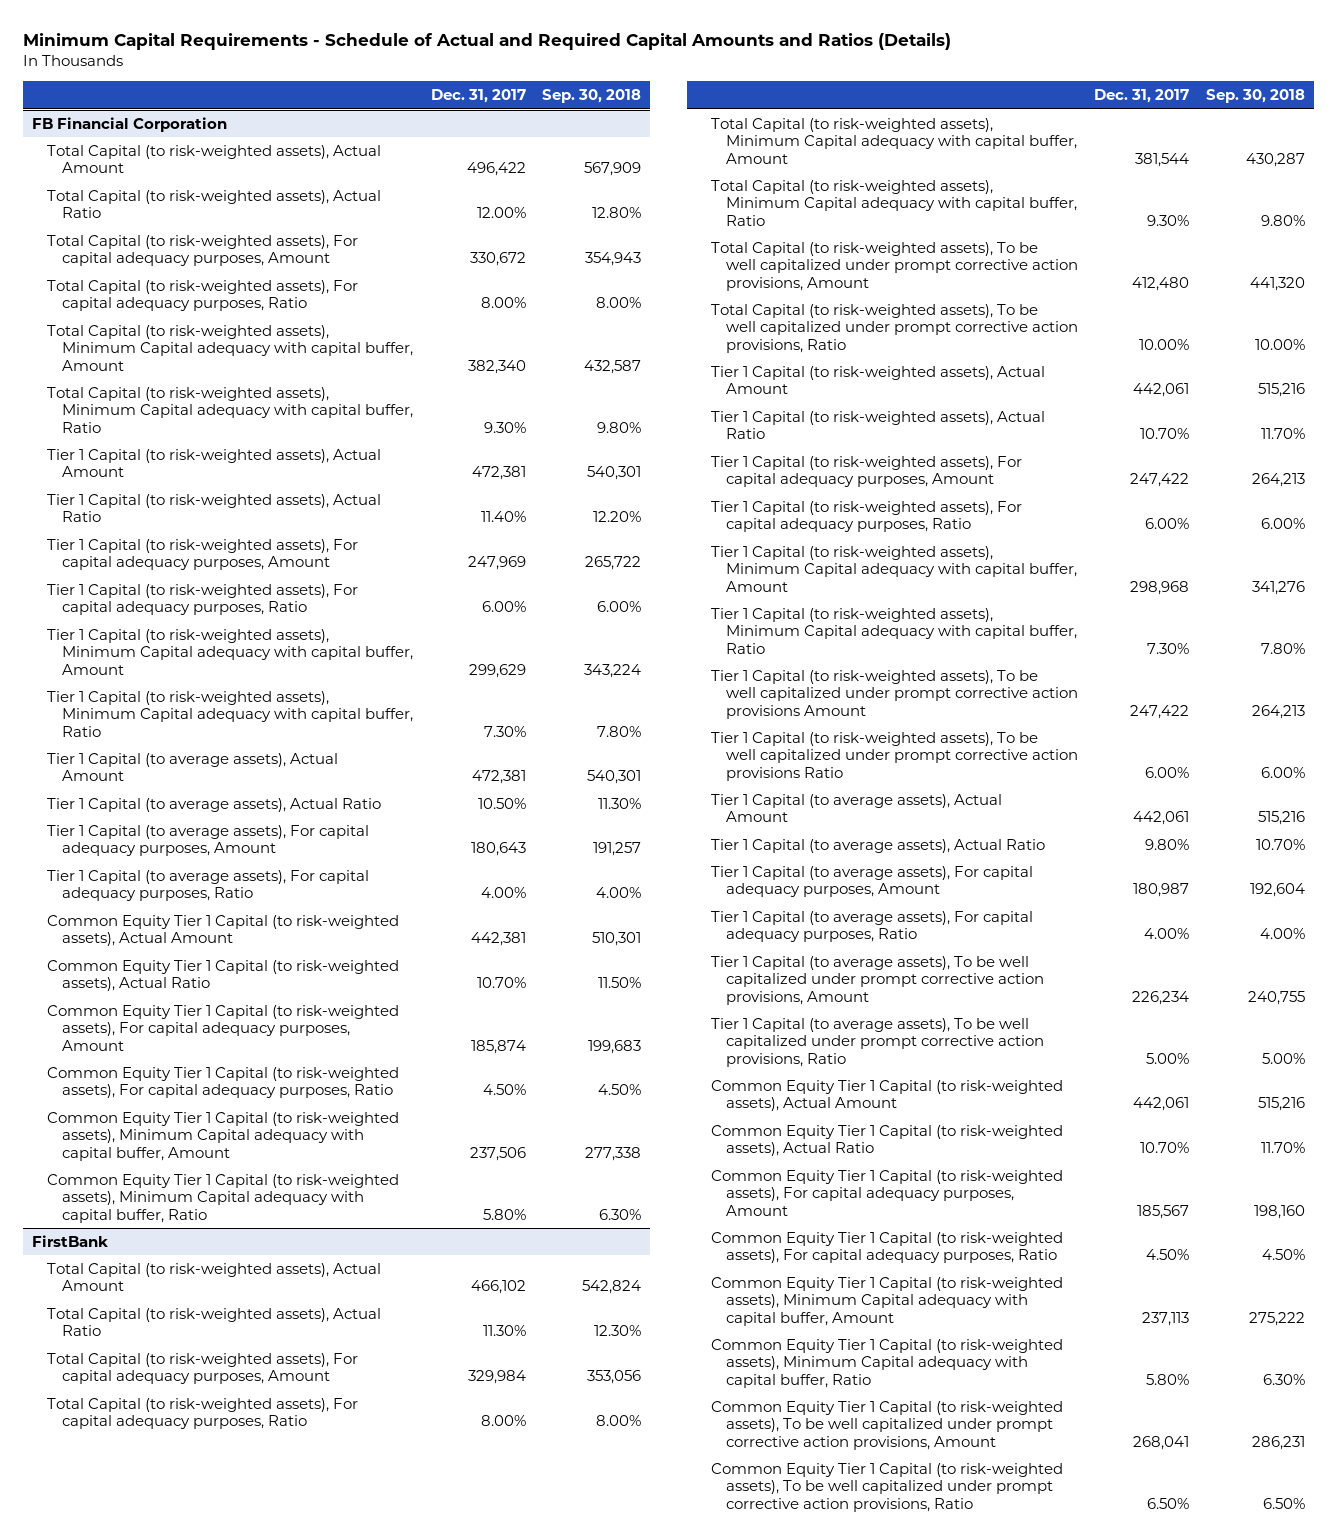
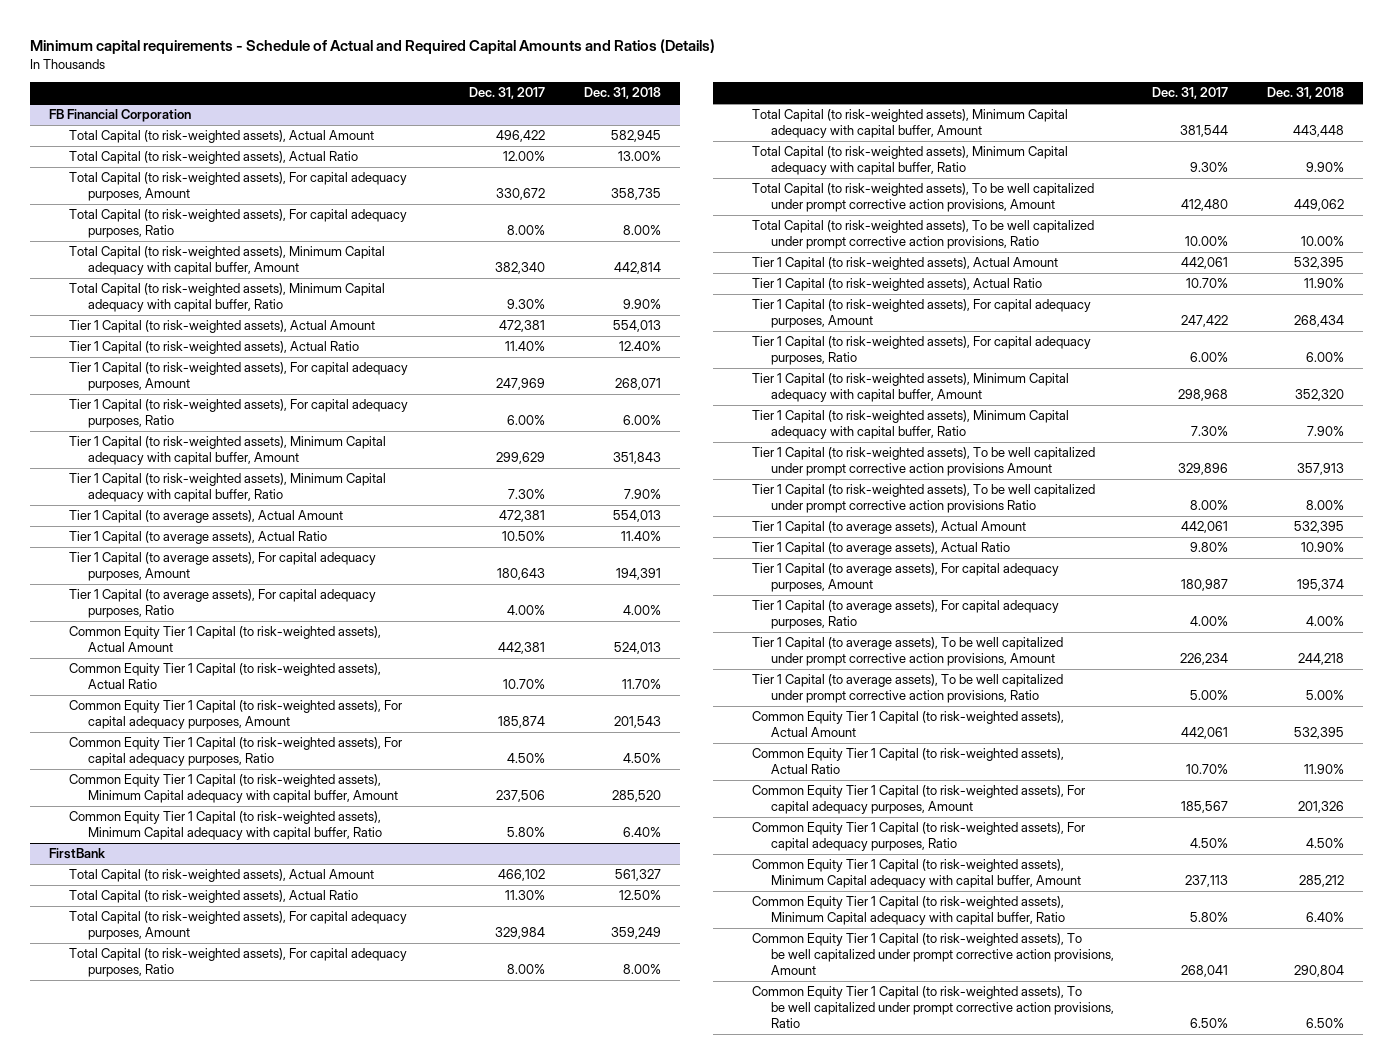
[23,33,952,51] Minimum Capital Requirements - Schedule of Actual and Required Capital Amounts and Ratios (Details) -> [30,38,716,54] Minimum capital requirements - Schedule of Actual and Required Capital Amounts and Ratios (Details)
[542,89,642,104] Sep. 30, 2018 -> none
none -> [583,87,661,100] Dec. 31, 2018
[1130,704,1190,719] 247,422 -> [1178,463,1229,476] 329,896
[1145,766,1190,778] 6.00% -> [1190,500,1229,511] 8.00%

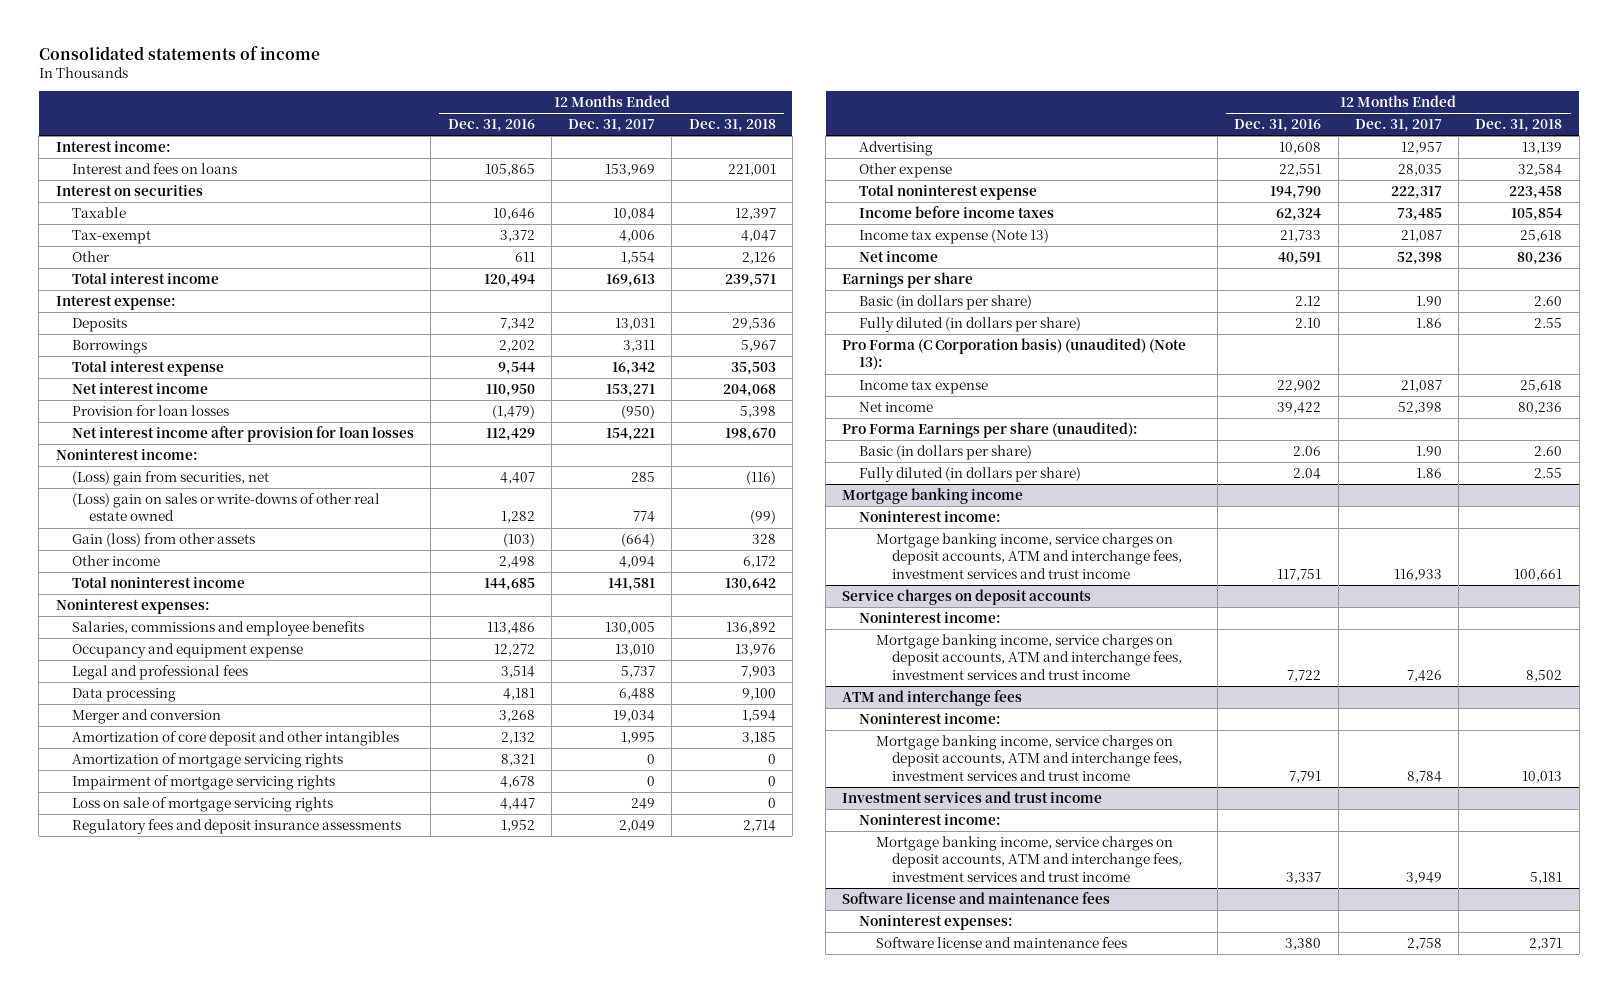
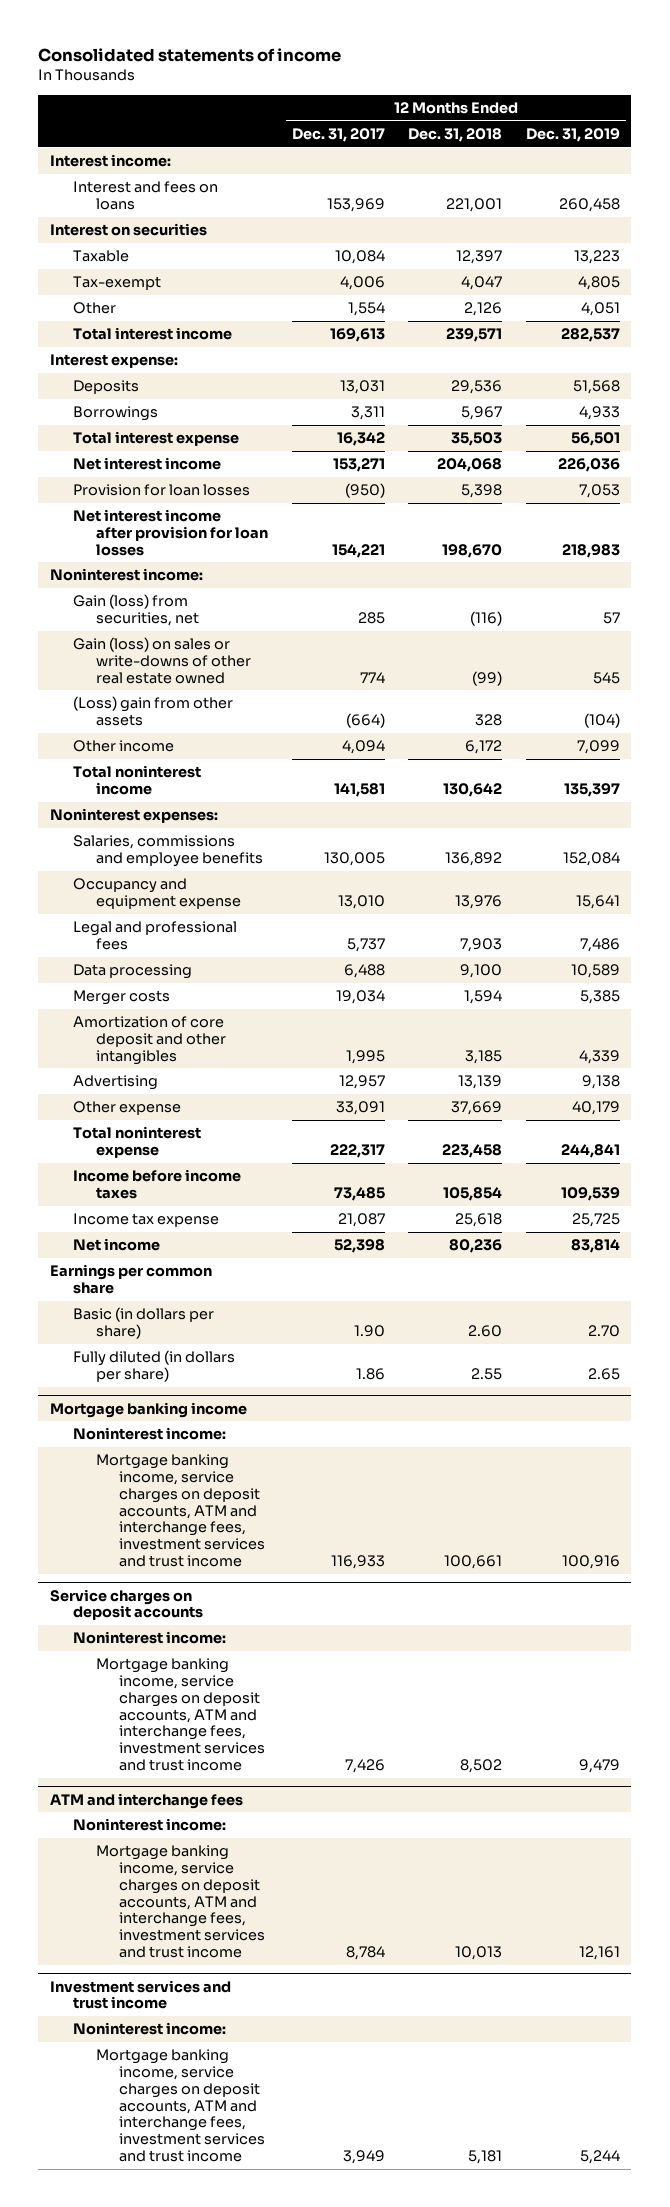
[447,119,535,133] Dec. 31, 2016 -> none
none -> [525,128,620,143] Dec. 31, 2019
[72,470,270,486] (Loss) gain from securities, net -> [73,594,200,627] Gain (loss) from securities, net
[72,492,381,522] (Loss) gain on sales or write-downs of other real estate owned -> [73,637,252,684] Gain (loss) on sales or write-downs of other real estate owned
[72,532,256,547] Gain (loss) from other assets -> [73,696,234,727] (Loss) gain from other assets
[72,708,222,724] Merger and conversion -> [73,990,171,1006] Merger costs
[72,752,344,768] Amortization of mortgage servicing rights -> none
[72,774,336,790] Impairment of mortgage servicing rights -> none
[72,796,334,812] Loss on sale of mortgage servicing rights -> none
[72,818,402,834] Regulatory fees and deposit insurance assessments -> none
[1397,163,1442,176] 28,035 -> [335,1101,385,1116] 33,091
[1518,163,1563,176] 32,584 -> [451,1101,503,1116] 37,669
[858,228,1049,244] Income tax expense (Note 13) -> none
[858,250,938,262] Net income -> none
[842,271,974,288] Earnings per share -> none
[858,294,1032,310] Basic (in dollars per share) -> none
[858,316,1081,332] Fully diluted (in dollars per share) -> none
[842,337,1187,371] Pro Forma (C Corporation basis) (unaudited) (Note 13): -> none
[842,421,1139,438] Pro Forma Earnings per share (unaudited): -> none
none -> [49,1264,212,1295] Earnings per common share
[842,891,1111,904] Software license and maintenance fees -> none
[858,914,1013,930] Noninterest expenses: -> none
[875,936,1127,948] Software license and maintenance fees -> none

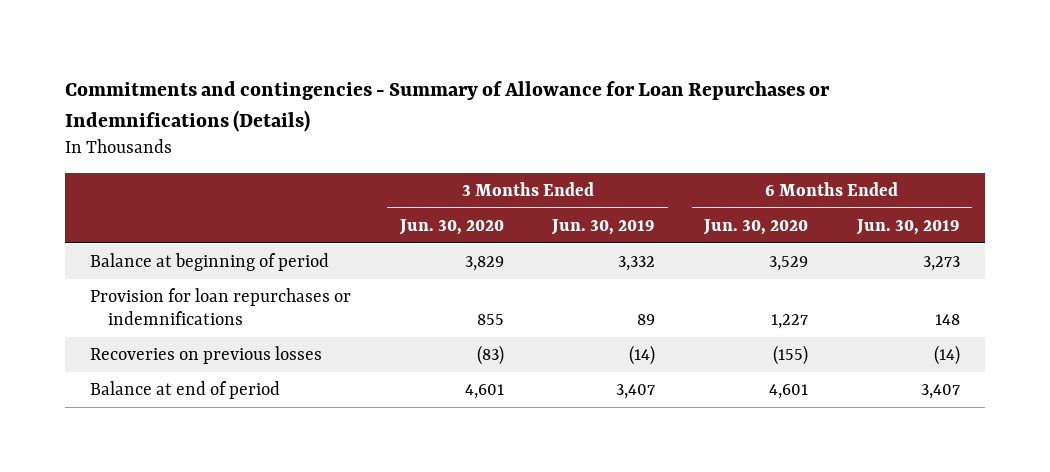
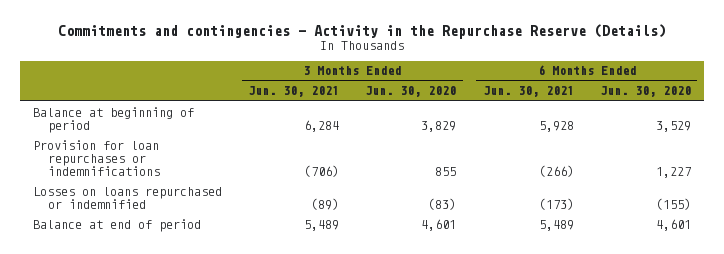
[65,80,831,132] Commitments and contingencies - Summary of Allowance for Loan Repurchases or Indemnifications (Details) -> [57,24,666,40] Commitments and contingencies - Activity in the Repurchase Reserve (Details)
[551,218,656,235] Jun. 30, 2019 -> none
[856,218,961,235] Jun. 30, 2019 -> none
none -> [248,86,340,98] Jun. 30, 2021
none -> [482,86,574,98] Jun. 30, 2021
[89,345,322,364] Recoveries on previous losses -> [33,186,223,209] Losses on loans repurchased or indemnified

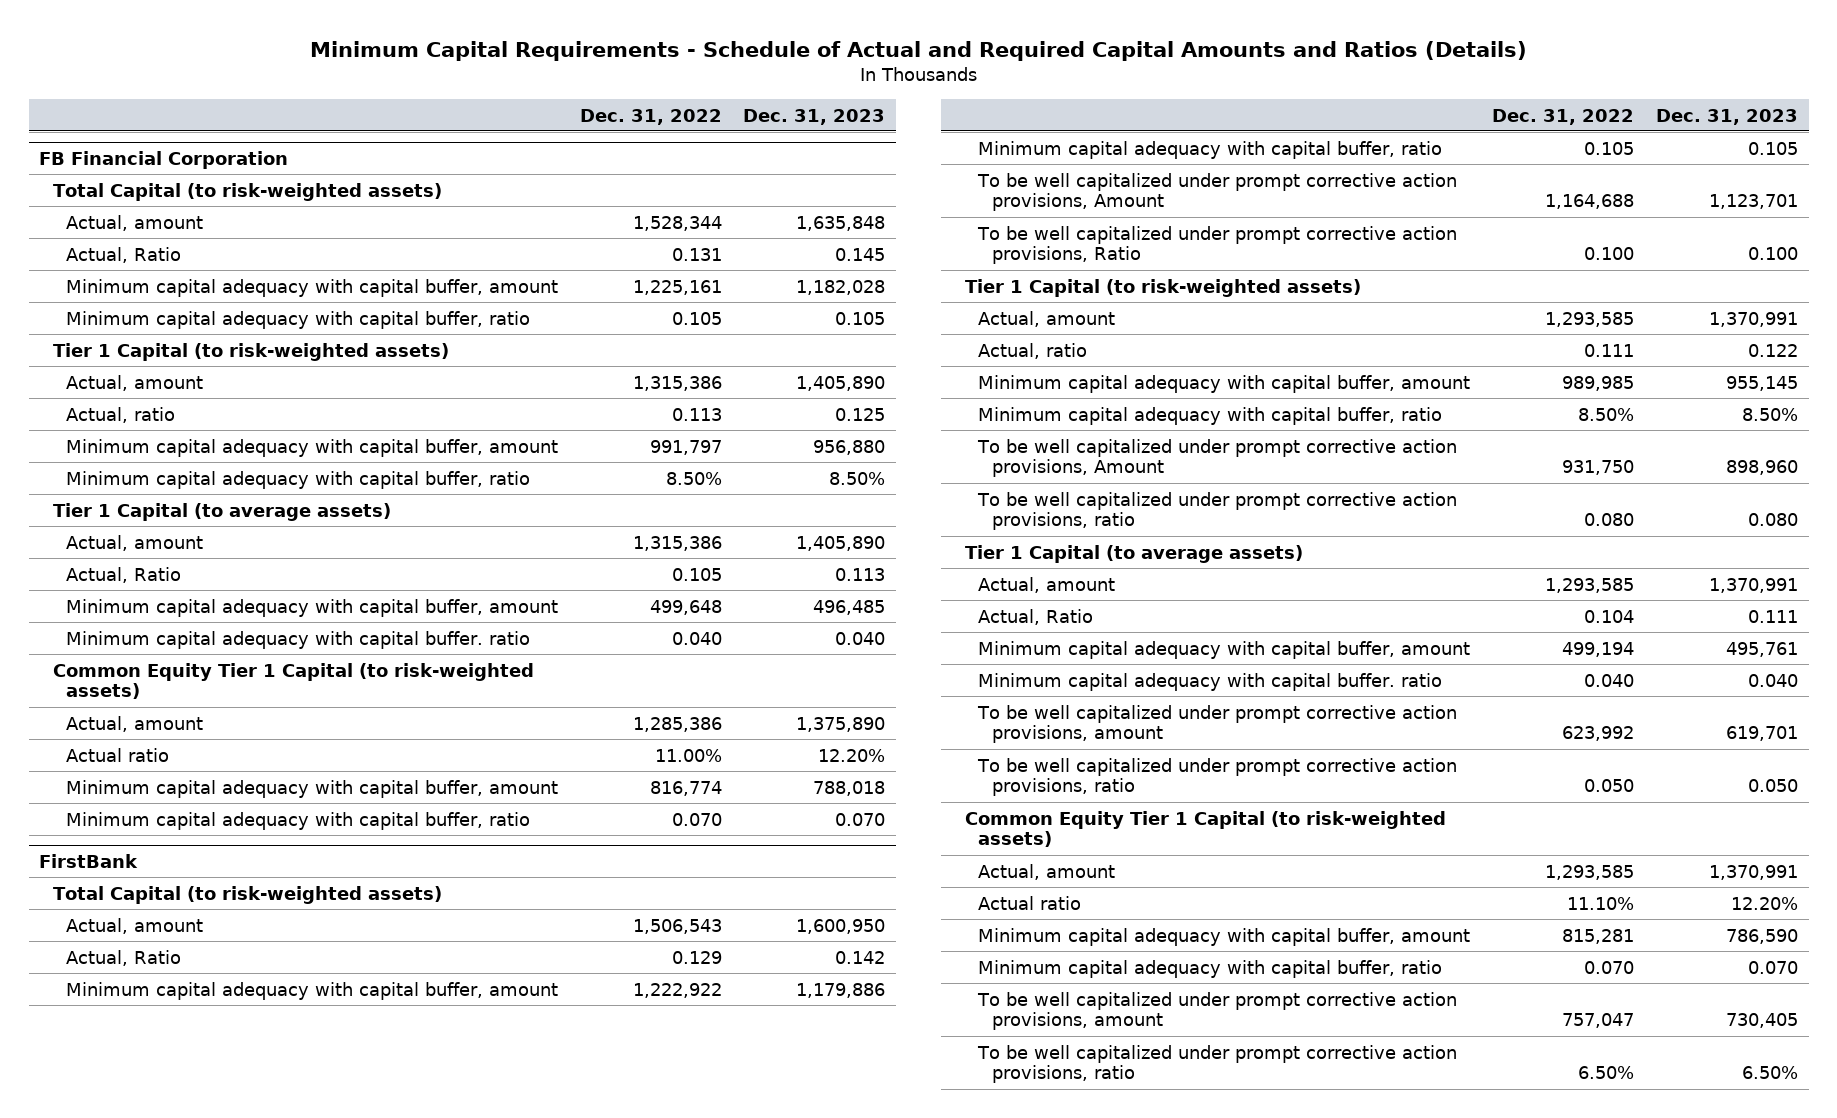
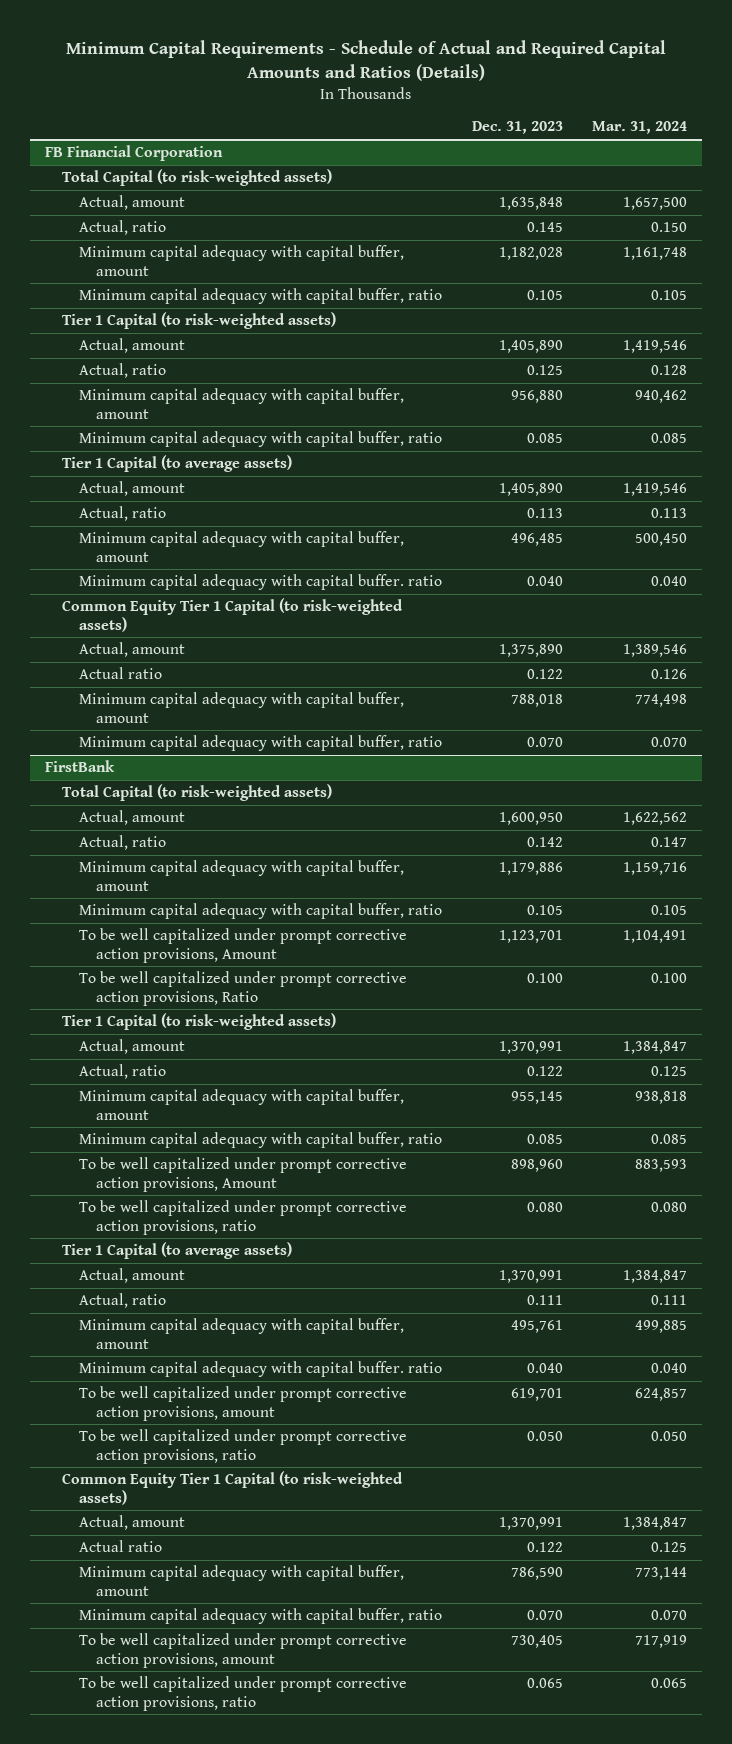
[579,108,722,125] Dec. 31, 2022 -> none
none -> [592,121,688,135] Mar. 31, 2024
[65,246,181,263] Actual, Ratio -> [79,220,167,236] Actual, ratio
[829,471,886,485] 8.50% -> [526,433,563,444] 0.085
[65,566,181,583] Actual, Ratio -> [79,506,167,522] Actual, ratio
[818,748,886,762] 12.20% -> [526,669,563,680] 0.122
[65,949,181,966] Actual, Ratio -> [79,835,167,851] Actual, ratio
[1741,407,1798,421] 8.50% -> [526,1134,563,1145] 0.085
[978,608,1094,625] Actual, Ratio -> [79,1293,167,1309] Actual, ratio
[1730,896,1798,910] 12.20% -> [526,1542,563,1553] 0.122
[1741,1066,1798,1080] 6.50% -> [526,1678,563,1689] 0.065

